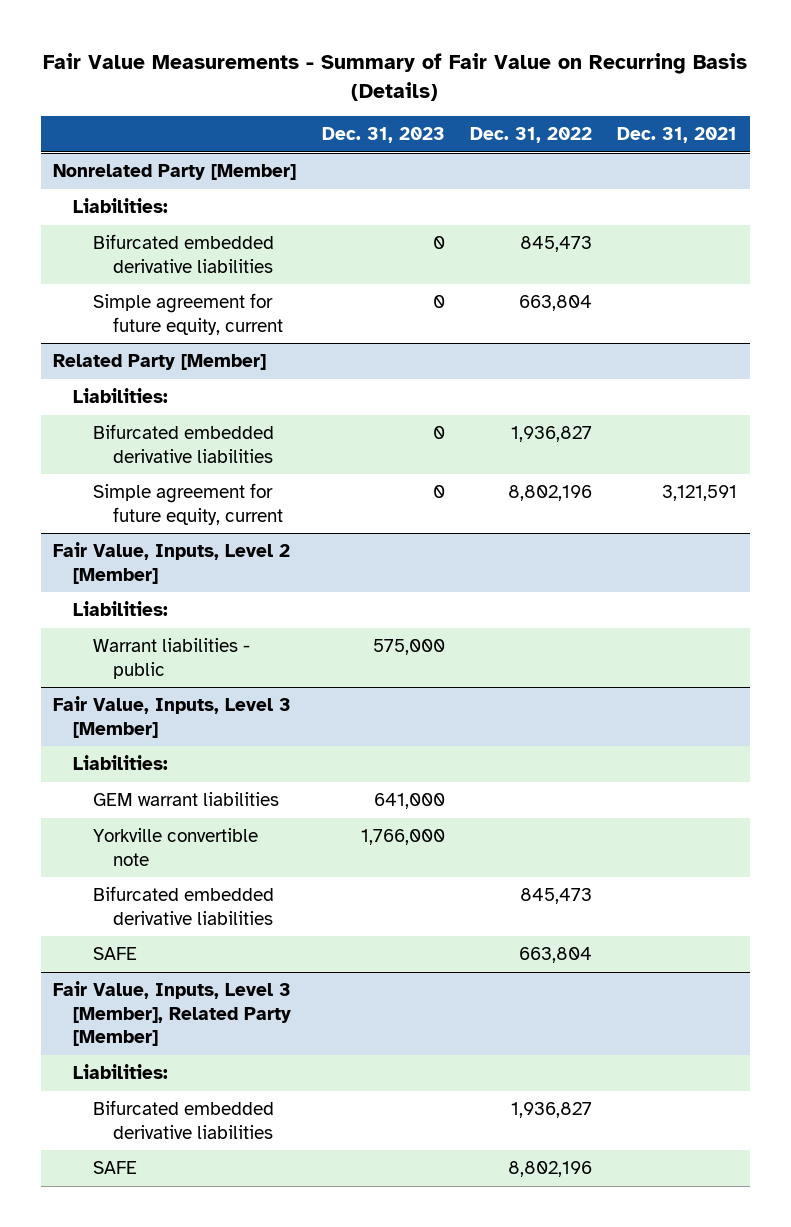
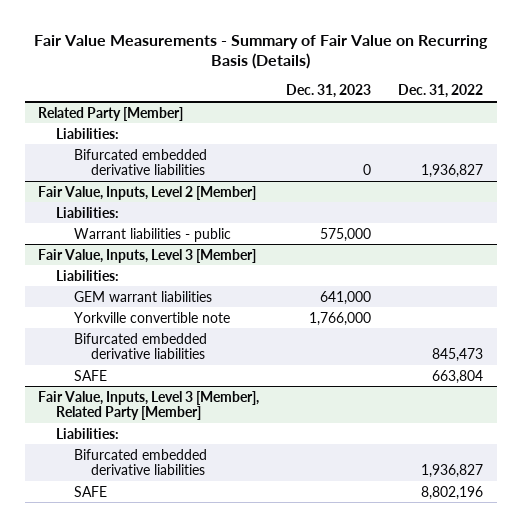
[617,127,738,144] Dec. 31, 2021 -> none
[53,164,297,181] Nonrelated Party [Member] -> none
[73,198,169,214] Liabilities: -> none
[92,234,274,273] Bifurcated embedded derivative liabilities -> none
[92,293,283,335] Simple agreement for future equity, current -> none
[92,483,283,525] Simple agreement for future equity, current -> none

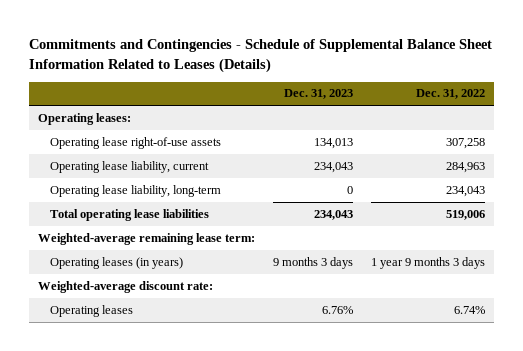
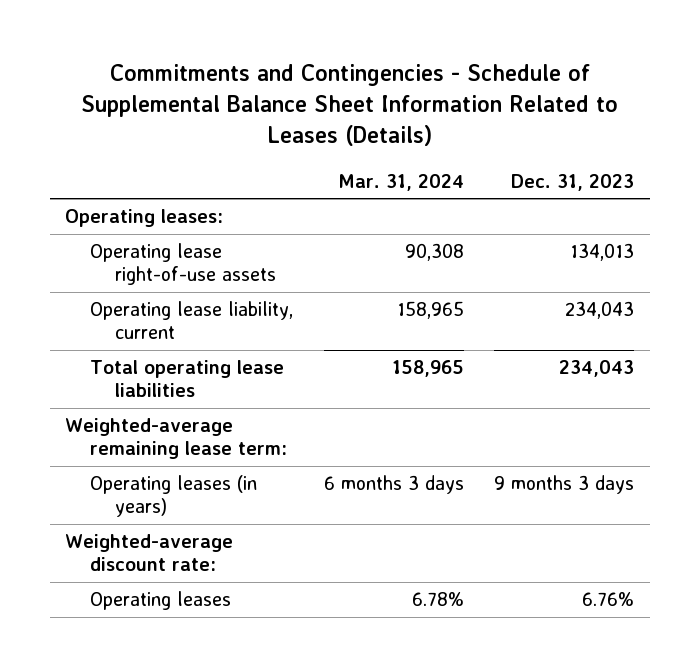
[415,89,485,100] Dec. 31, 2022 -> none
none -> [337,173,464,191] Mar. 31, 2024
[49,184,221,197] Operating lease liability, long-term -> none

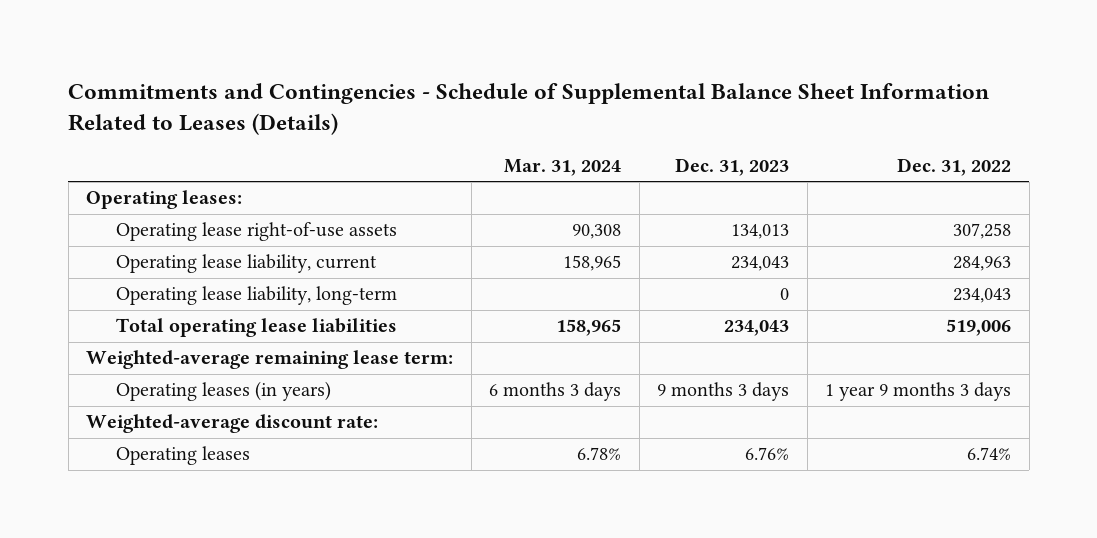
none -> [897,157,1012,176] Dec. 31, 2022
none -> [116,286,398,306] Operating lease liability, long-term

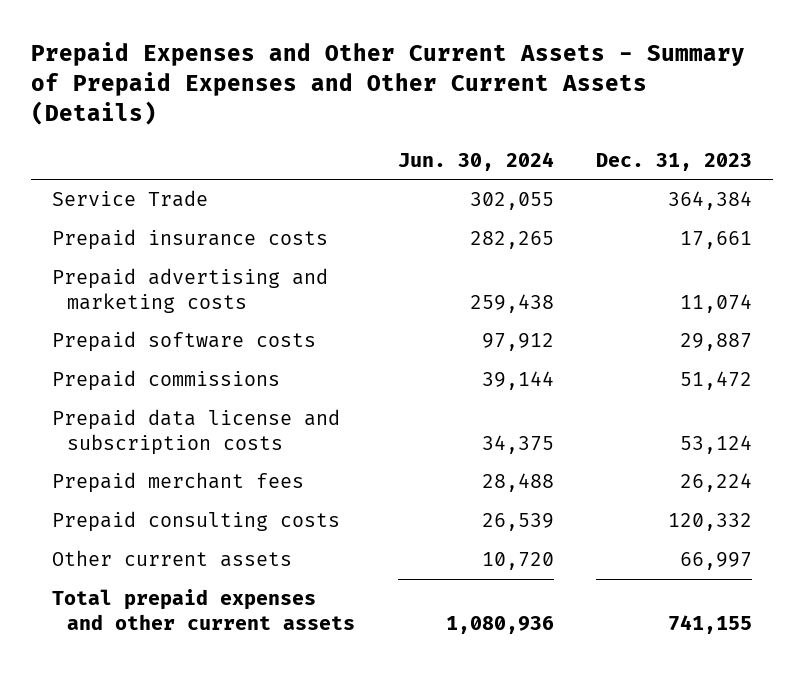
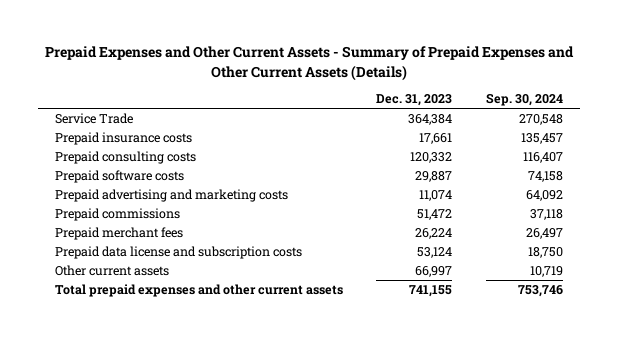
[397,151,554,171] Jun. 30, 2024 -> none
none -> [485,92,563,106] Sep. 30, 2024
[52,511,341,533] Prepaid consulting costs -> [54,151,196,165] Prepaid consulting costs
[52,268,329,313] Prepaid advertising and marketing costs -> [54,189,288,203] Prepaid advertising and marketing costs
[52,409,341,455] Prepaid data license and subscription costs -> [54,246,302,260] Prepaid data license and subscription costs

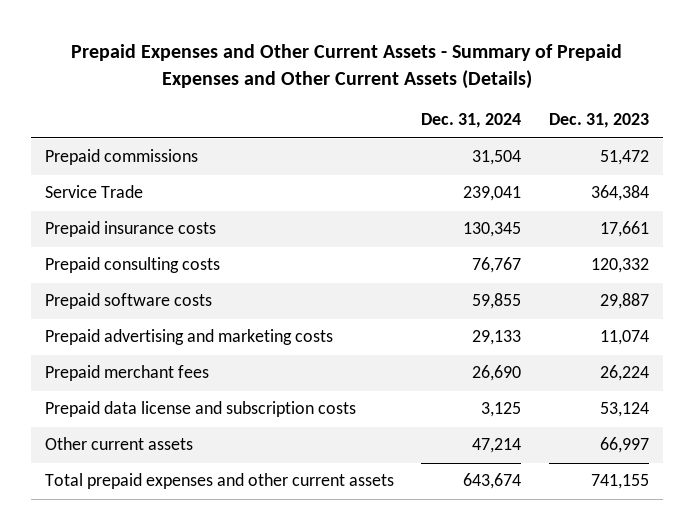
[485,92,563,106] Sep. 30, 2024 -> none
none -> [421,113,522,129] Dec. 31, 2024
[54,208,180,222] Prepaid commissions -> [44,149,198,166] Prepaid commissions

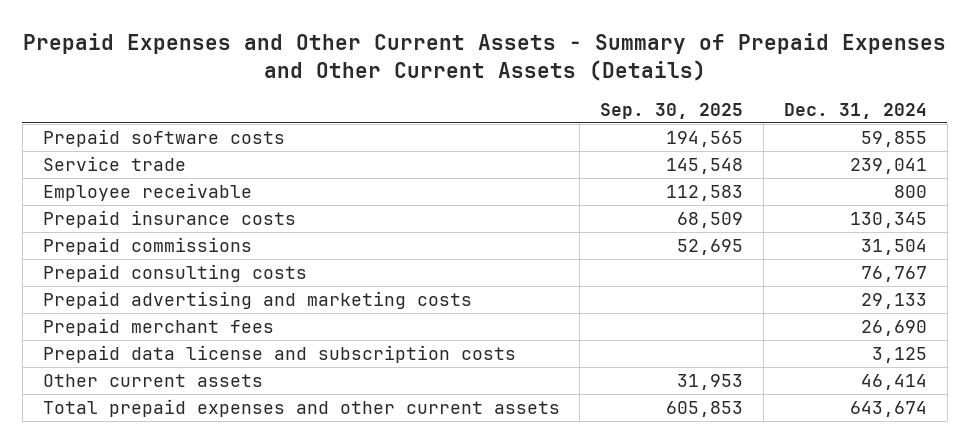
[548,113,649,129] Dec. 31, 2023 -> none
none -> [600,102,744,119] Sep. 30, 2025
[44,293,212,310] Prepaid software costs -> [42,129,285,148] Prepaid software costs
[44,185,143,199] Service Trade -> [42,156,186,172] Service trade
none -> [42,183,252,202] Employee receivable
[44,149,198,166] Prepaid commissions -> [42,237,252,256] Prepaid commissions
[472,438,522,454] 47,214 -> [861,374,928,391] 46,414

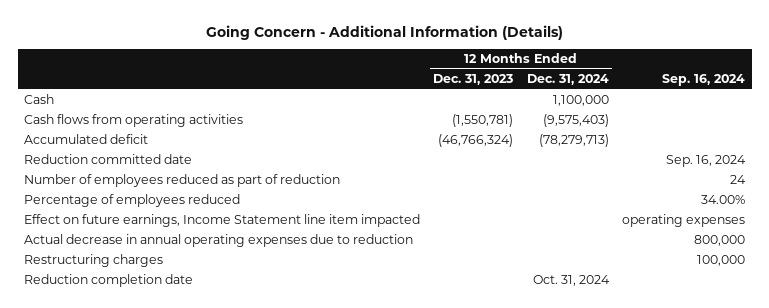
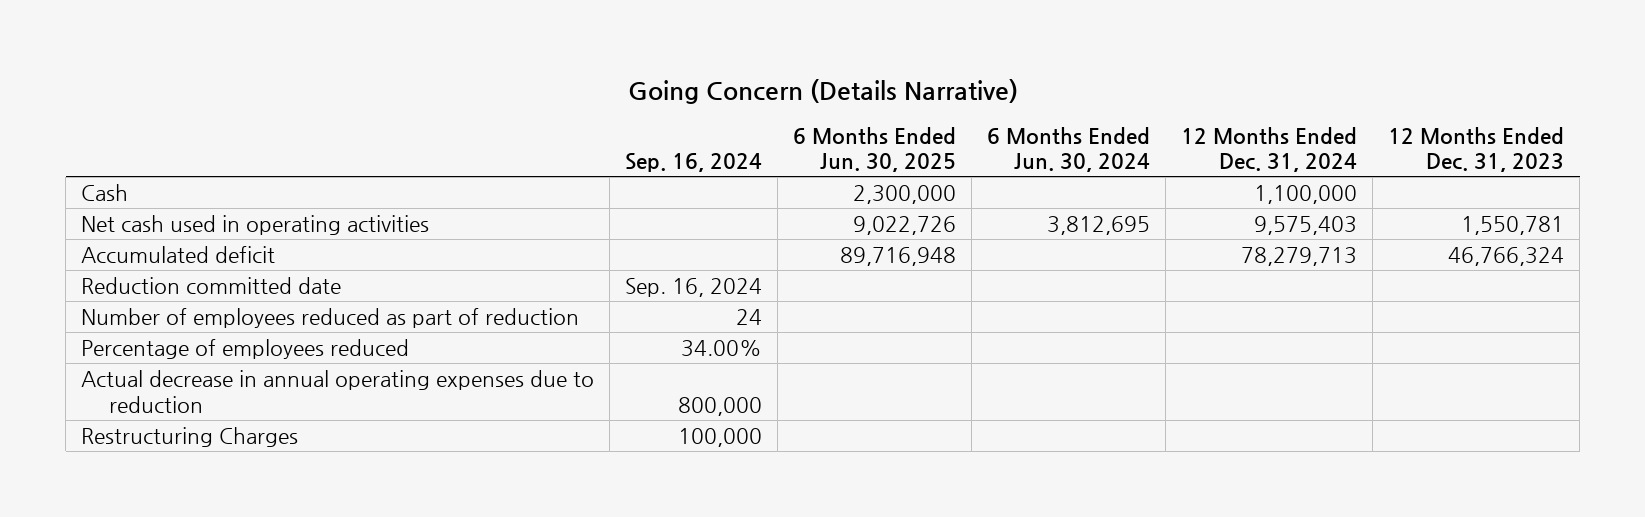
[205,24,563,40] Going Concern - Additional Information (Details) -> [627,78,1018,104] Going Concern (Details Narrative)
none -> [793,126,957,173] 6 Months Ended Jun. 30, 2025
none -> [987,126,1151,173] 6 Months Ended Jun. 30, 2024
[24,114,244,128] Cash flows from operating activities -> [81,214,430,235] Net cash used in operating activities
[452,114,514,128] (1,550,781) -> [1461,215,1565,235] 1,550,781
[542,114,609,128] (9,575,403) -> [1254,215,1358,235] 9,575,403
[438,134,514,148] (46,766,324) -> [1448,246,1565,266] 46,766,324
[538,134,609,148] (78,279,713) -> [1241,246,1358,266] 78,279,713
[24,214,421,228] Effect on future earnings, Income Statement line item impacted -> none
[24,274,194,288] Reduction completion date -> none
[24,254,164,268] Restructuring charges -> [81,426,299,447] Restructuring Charges

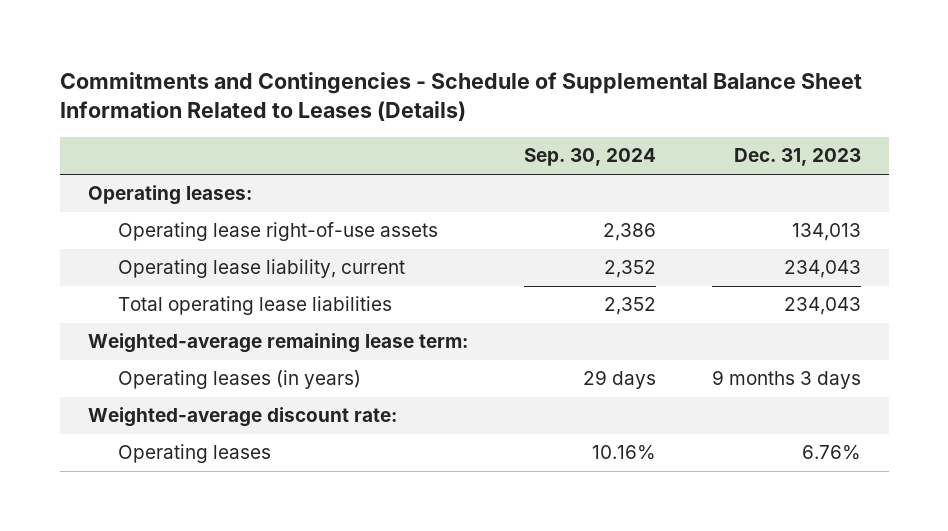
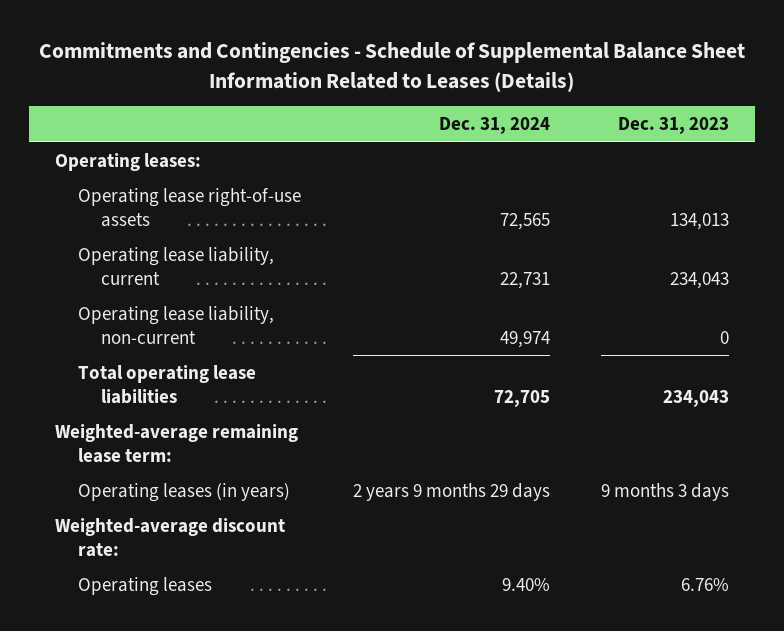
[523,148,656,167] Sep. 30, 2024 -> none
none -> [438,117,550,135] Dec. 31, 2024
none -> [77,305,274,344] Operating lease liability, non-current

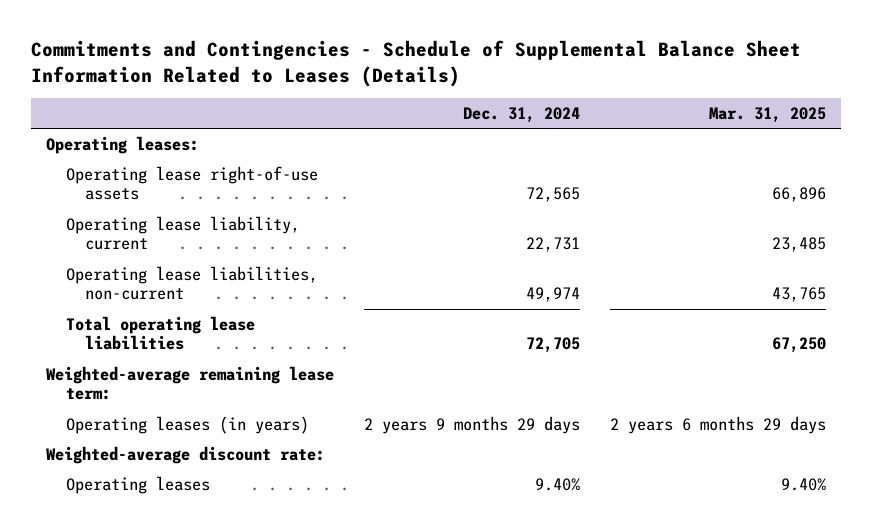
[618,117,730,135] Dec. 31, 2023 -> none
none -> [708,107,826,124] Mar. 31, 2025
[77,305,274,344] Operating lease liability, non-current -> [65,265,318,301] Operating lease liabilities, non-current

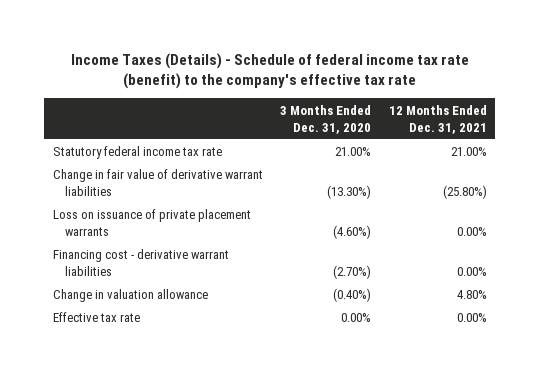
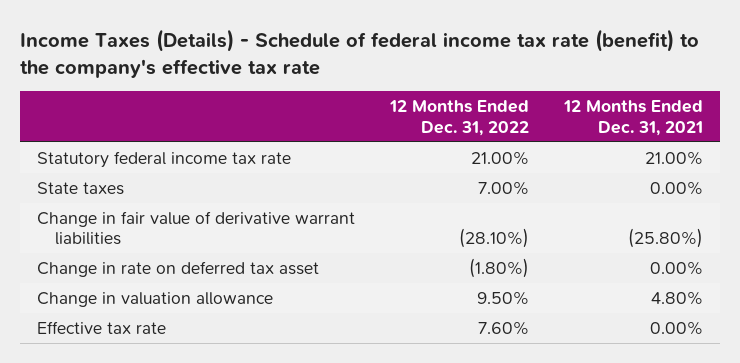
[280,104,372,134] 3 Months Ended Dec. 31, 2020 -> none
none -> [388,100,529,136] 12 Months Ended Dec. 31, 2022
none -> [37,182,125,196] State taxes
[52,209,251,237] Loss on issuance of private placement warrants -> none
[52,249,229,277] Financing cost - derivative warrant liabilities -> none
none -> [37,261,320,278] Change in rate on deferred tax asset

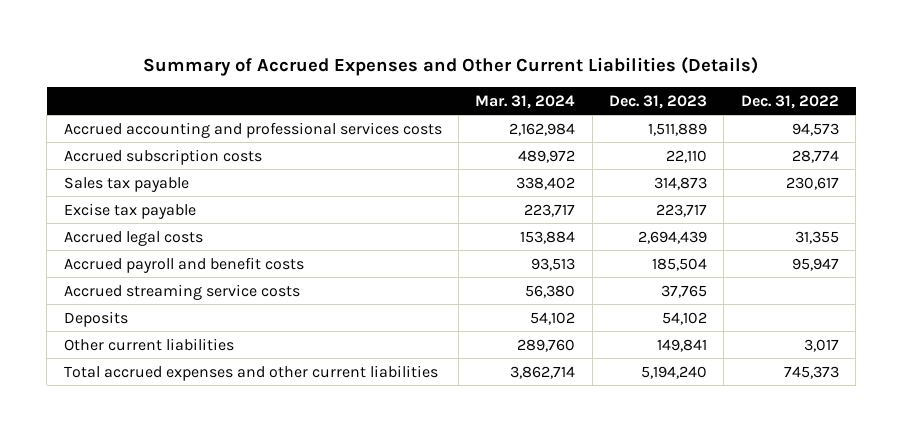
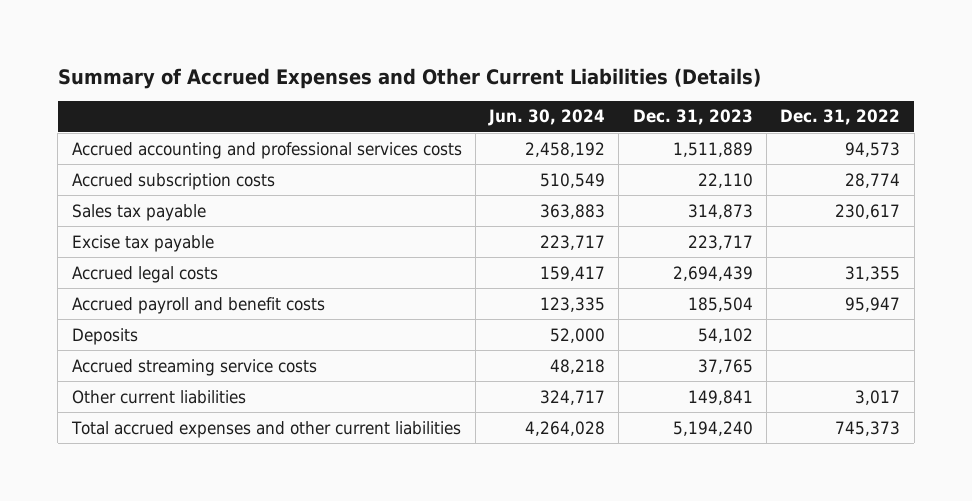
[475,94,576,109] Mar. 31, 2024 -> none
none -> [488,109,606,127] Jun. 30, 2024
[63,283,300,300] Accrued streaming service costs -> [71,358,317,376] Accrued streaming service costs

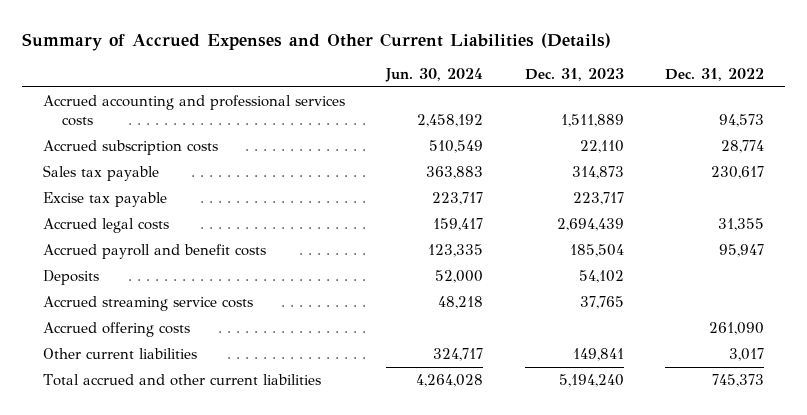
none -> [42,322,190,338] Accrued offering costs
[70,420,461,438] Total accrued expenses and other current liabilities -> [42,374,321,387] Total accrued and other current liabilities

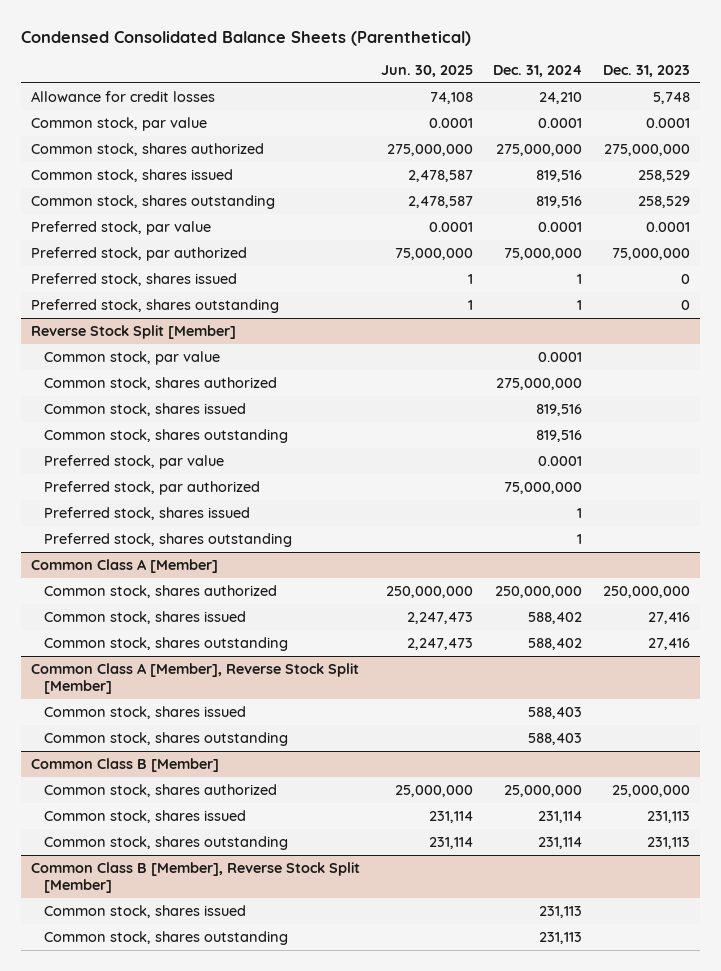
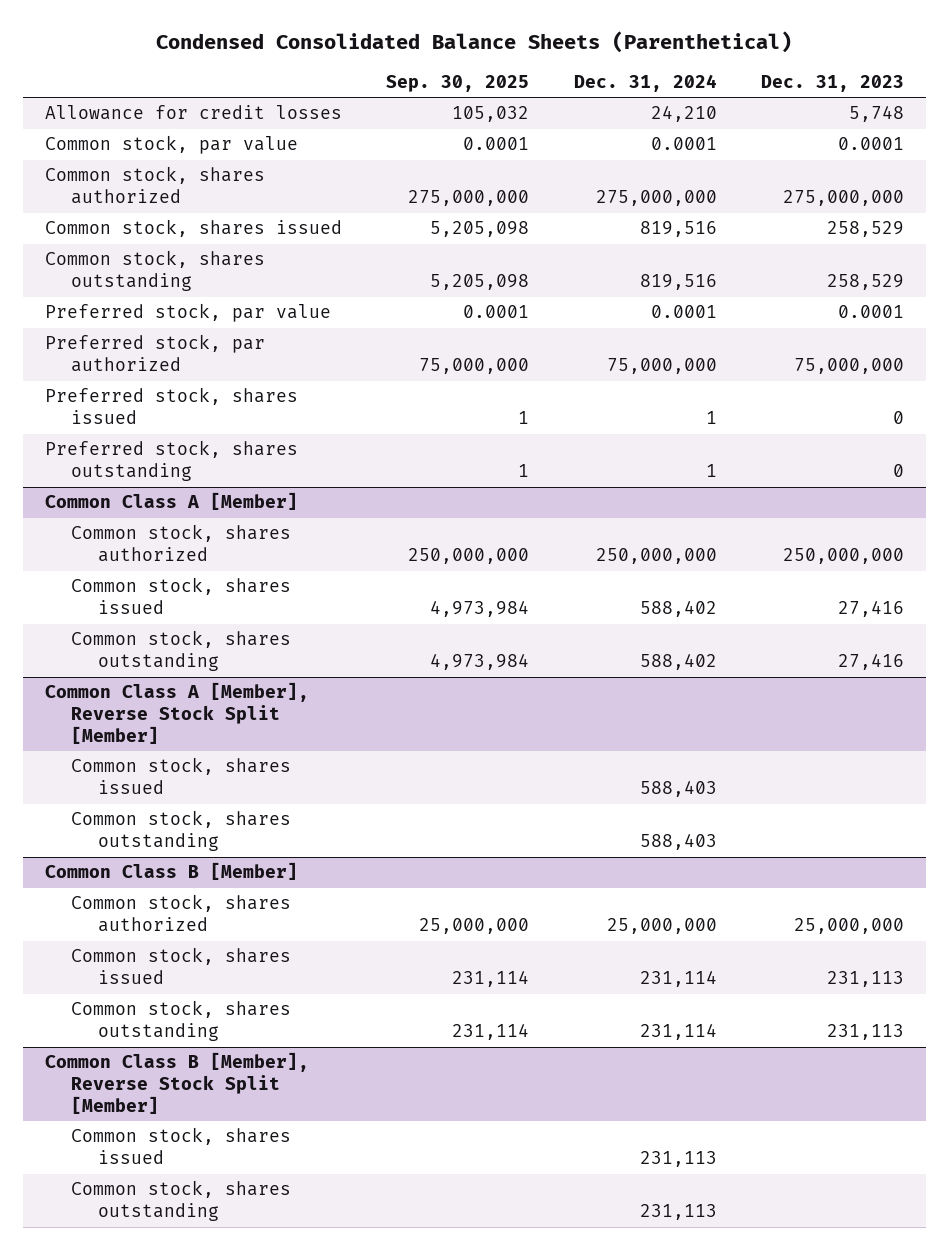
[380,65,473,78] Jun. 30, 2025 -> none
none -> [386,75,530,93] Sep. 30, 2025
[30,324,236,339] Reverse Stock Split [Member] -> none
[44,350,221,365] Common stock, par value -> none
[44,376,278,390] Common stock, shares authorized -> none
[44,402,247,416] Common stock, shares issued -> none
[44,428,289,443] Common stock, shares outstanding -> none
[44,454,225,469] Preferred stock, par value -> none
[44,480,261,495] Preferred stock, par authorized -> none
[44,506,251,520] Preferred stock, shares issued -> none
[44,532,293,547] Preferred stock, shares outstanding -> none

